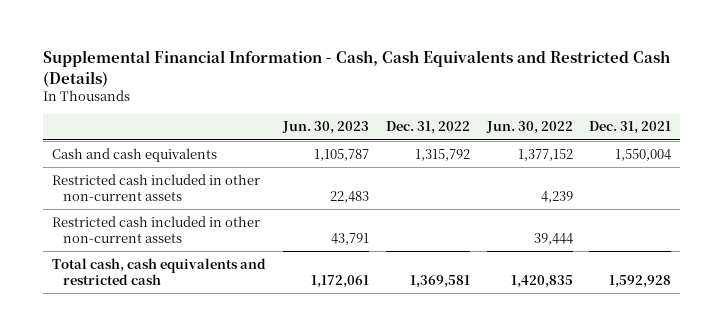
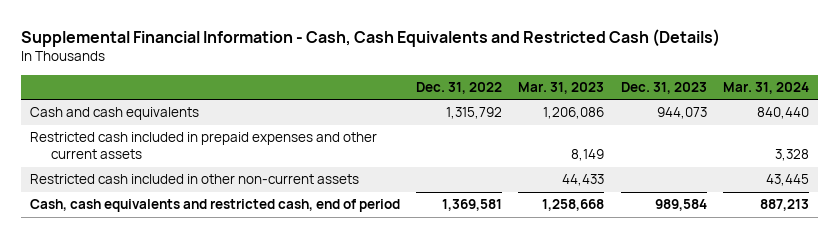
[281,121,369,135] Jun. 30, 2023 -> none
[485,121,573,135] Jun. 30, 2022 -> none
[589,121,672,135] Dec. 31, 2021 -> none
none -> [518,82,605,95] Mar. 31, 2023
none -> [620,82,707,95] Dec. 31, 2023
none -> [723,82,810,95] Mar. 31, 2024
[51,173,260,201] Restricted cash included in other non-current assets -> [29,132,377,160] Restricted cash included in prepaid expenses and other current assets
[51,257,266,285] Total cash, cash equivalents and restricted cash -> [29,199,400,213] Cash, cash equivalents and restricted cash, end of period

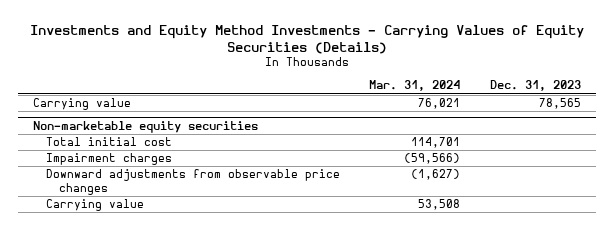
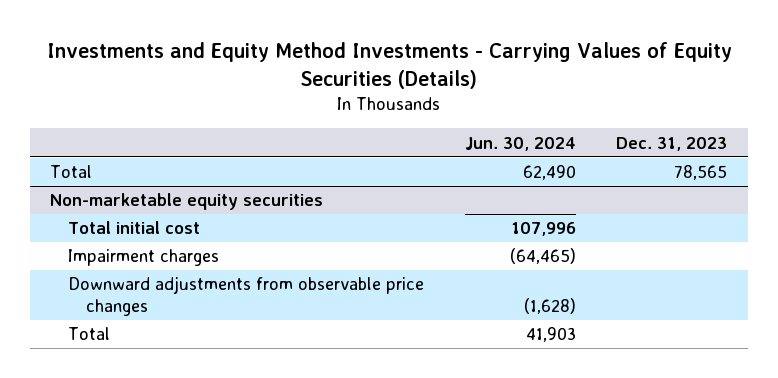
[369,80,461,92] Mar. 31, 2024 -> none
none -> [464,136,576,151] Jun. 30, 2024
[32,98,131,111] Carrying value -> [50,165,93,179] Total
[45,199,144,212] Carrying value -> [67,327,110,341] Total

